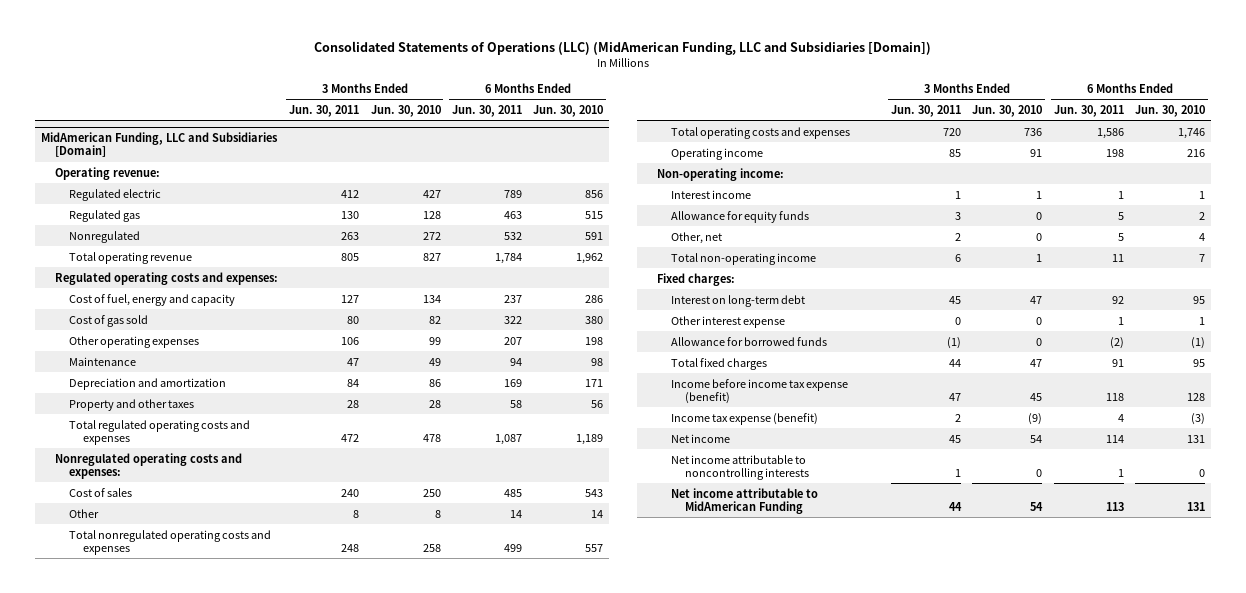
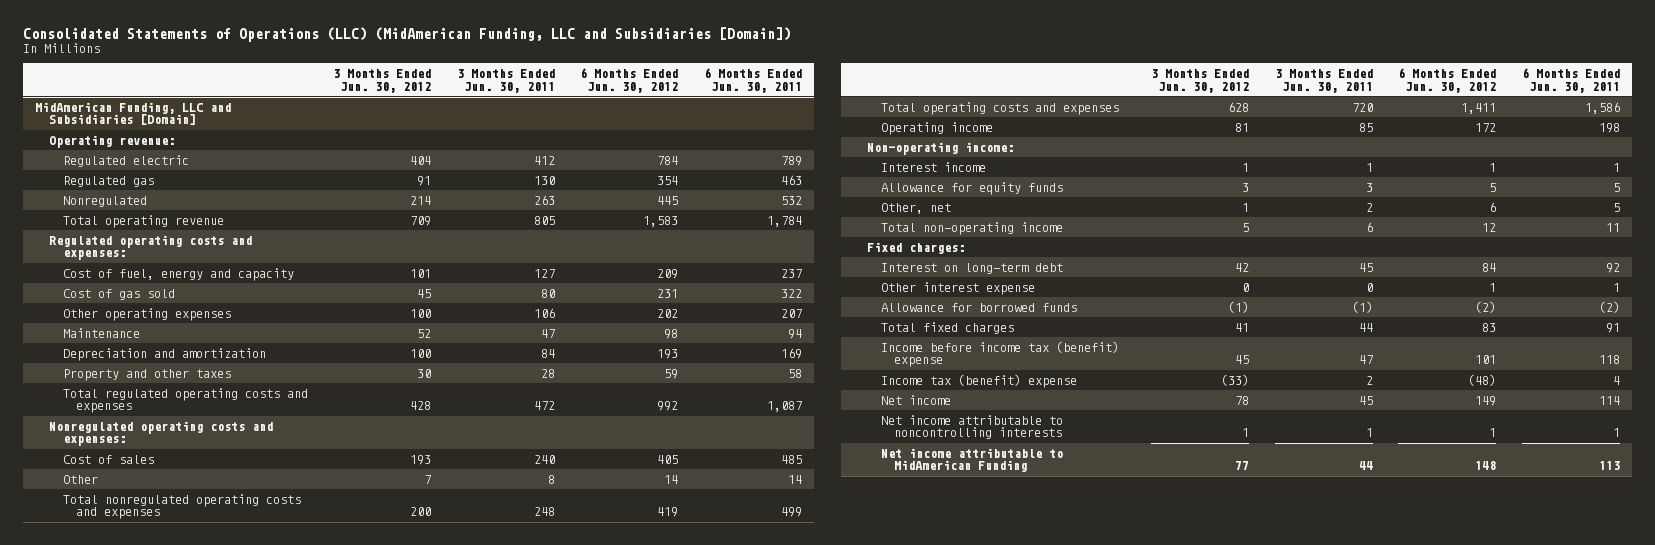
[370,104,441,117] Jun. 30, 2010 -> none
[533,104,604,117] Jun. 30, 2010 -> none
none -> [333,69,432,93] 3 Months Ended Jun. 30, 2012
none -> [580,68,679,93] 6 Months Ended Jun. 30, 2012
[670,378,848,404] Income before income tax expense (benefit) -> [880,340,1119,368] Income before income tax (benefit) expense
[670,412,818,425] Income tax expense (benefit) -> [880,373,1077,388] Income tax (benefit) expense

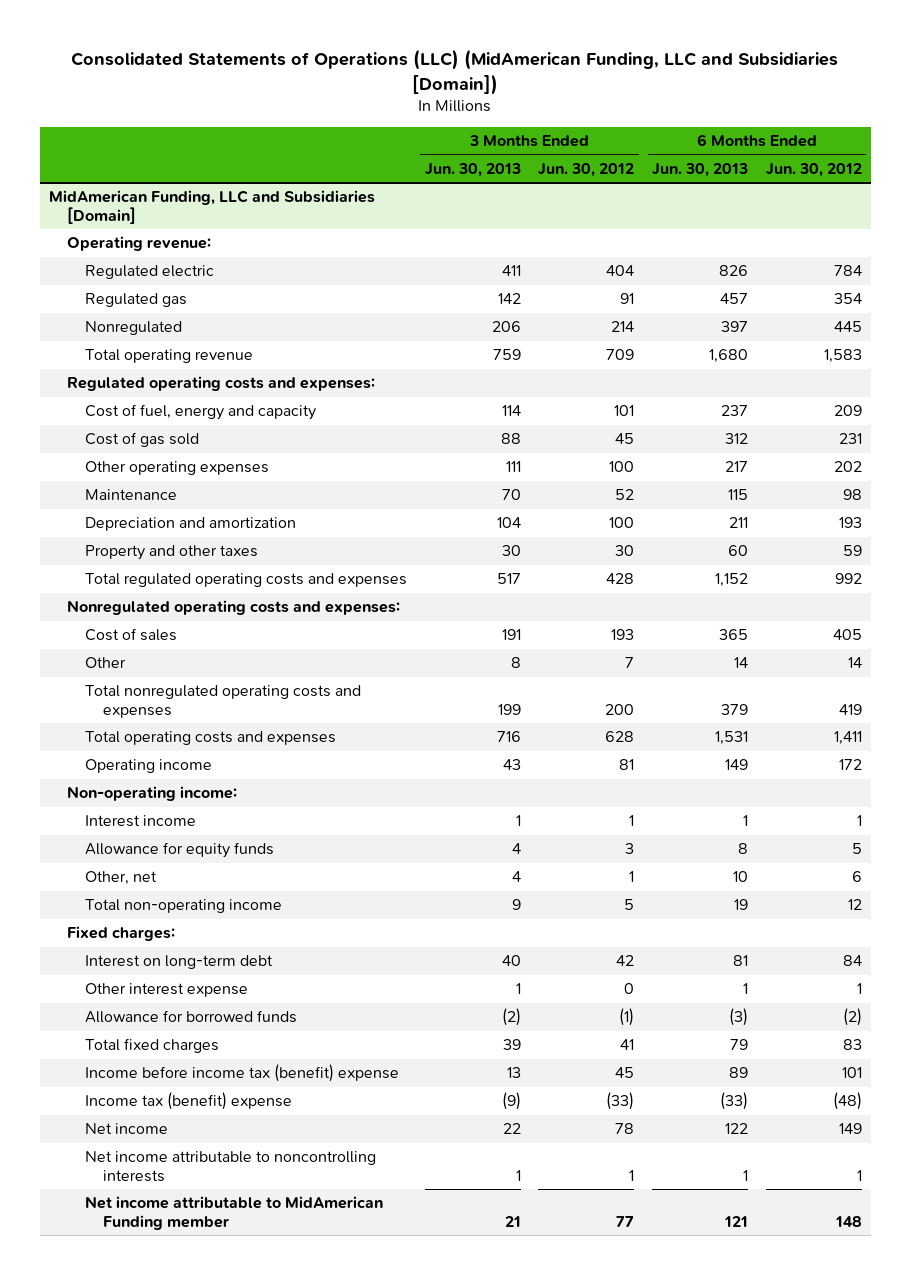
[456,69,555,93] 3 Months Ended Jun. 30, 2011 -> none
[703,68,802,93] 6 Months Ended Jun. 30, 2011 -> none
none -> [424,162,521,177] Jun. 30, 2013
none -> [652,162,749,177] Jun. 30, 2013
[880,447,1063,473] Net income attributable to MidAmerican Funding -> [85,1196,384,1230] Net income attributable to MidAmerican Funding member

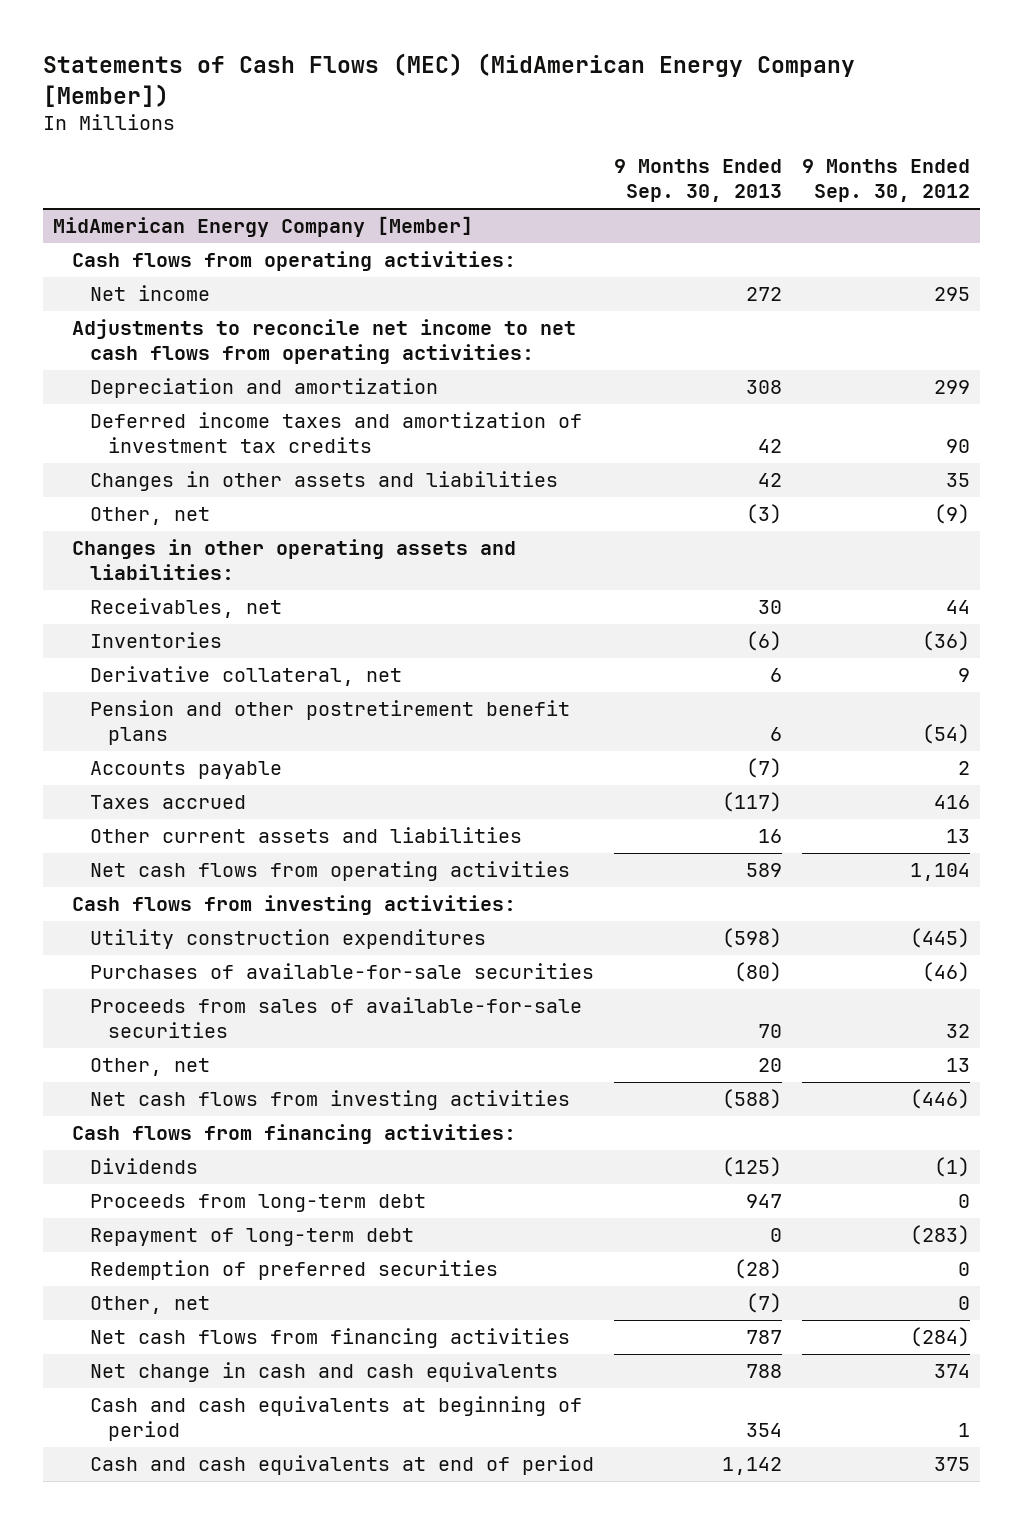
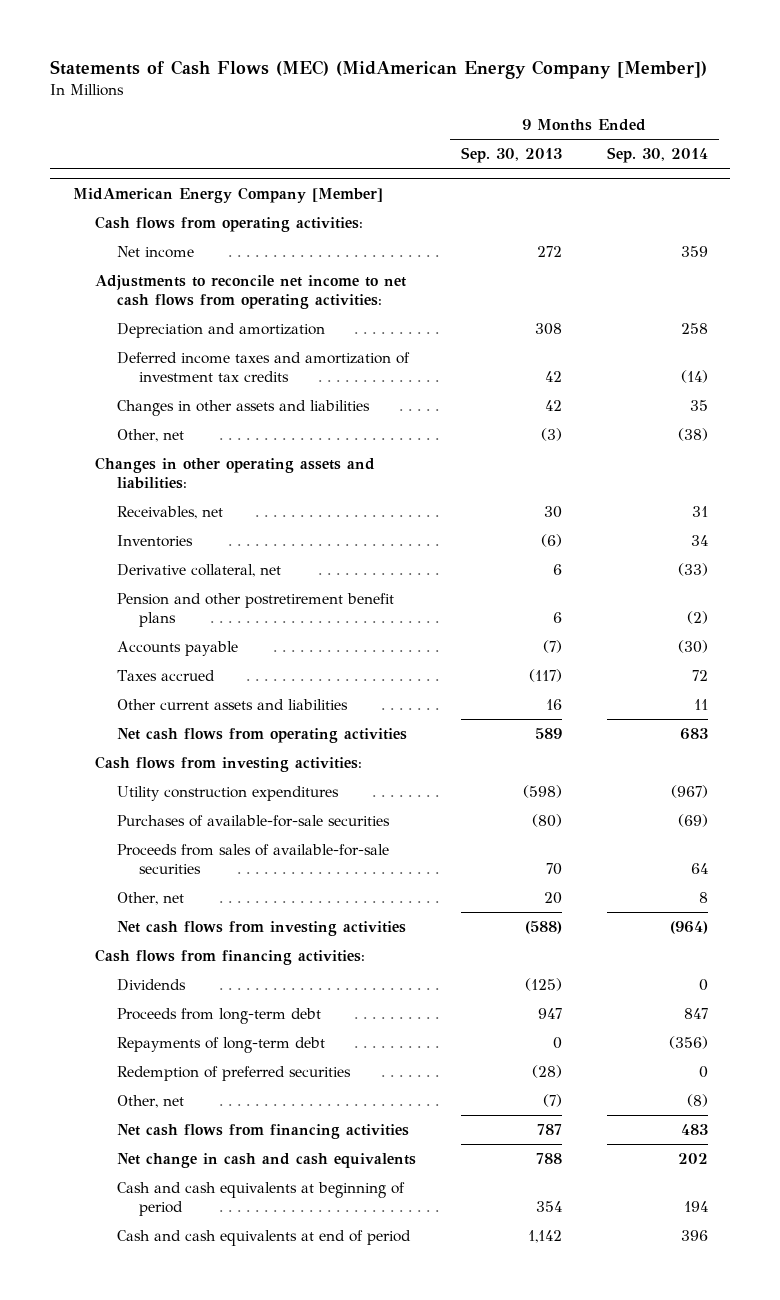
[801,159,970,203] 9 Months Ended Sep. 30, 2012 -> none
none -> [606,147,708,164] Sep. 30, 2014
[89,1228,414,1247] Repayment of long-term debt -> [117,1036,326,1053] Repayments of long-term debt

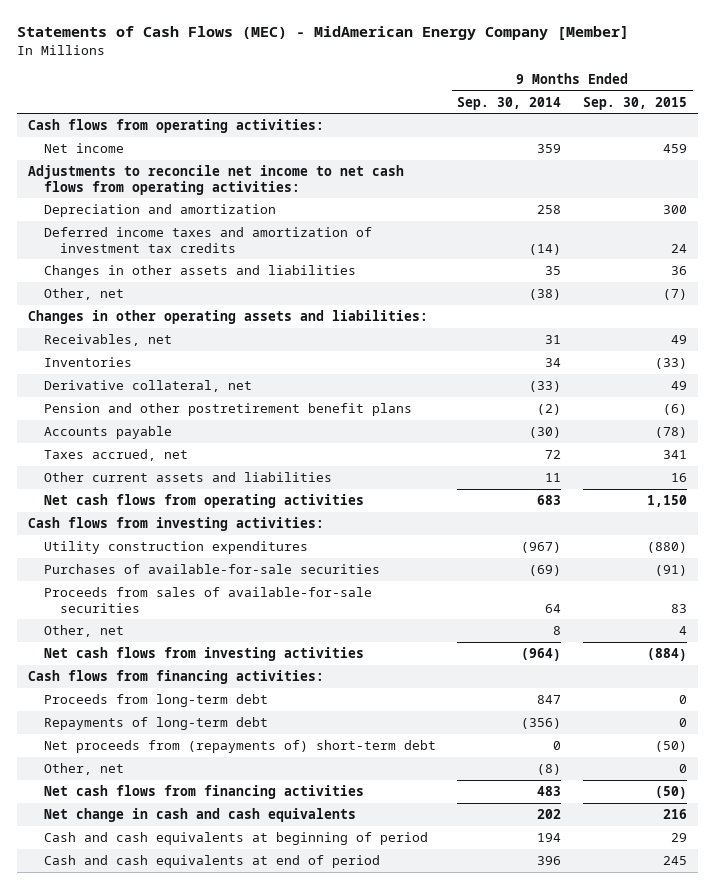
[50,60,708,80] Statements of Cash Flows (MEC) (MidAmerican Energy Company [Member]) -> [16,26,629,41] Statements of Cash Flows (MEC) - MidAmerican Energy Company [Member]
[460,147,562,164] Sep. 30, 2013 -> none
none -> [583,96,688,110] Sep. 30, 2015
[72,186,383,203] MidAmerican Energy Company [Member] -> none
[117,669,216,681] Taxes accrued -> [43,449,188,462] Taxes accrued, net
[117,978,187,991] Dividends -> none
[117,1065,352,1081] Redemption of preferred securities -> none
none -> [43,740,436,754] Net proceeds from (repayments of) short-term debt

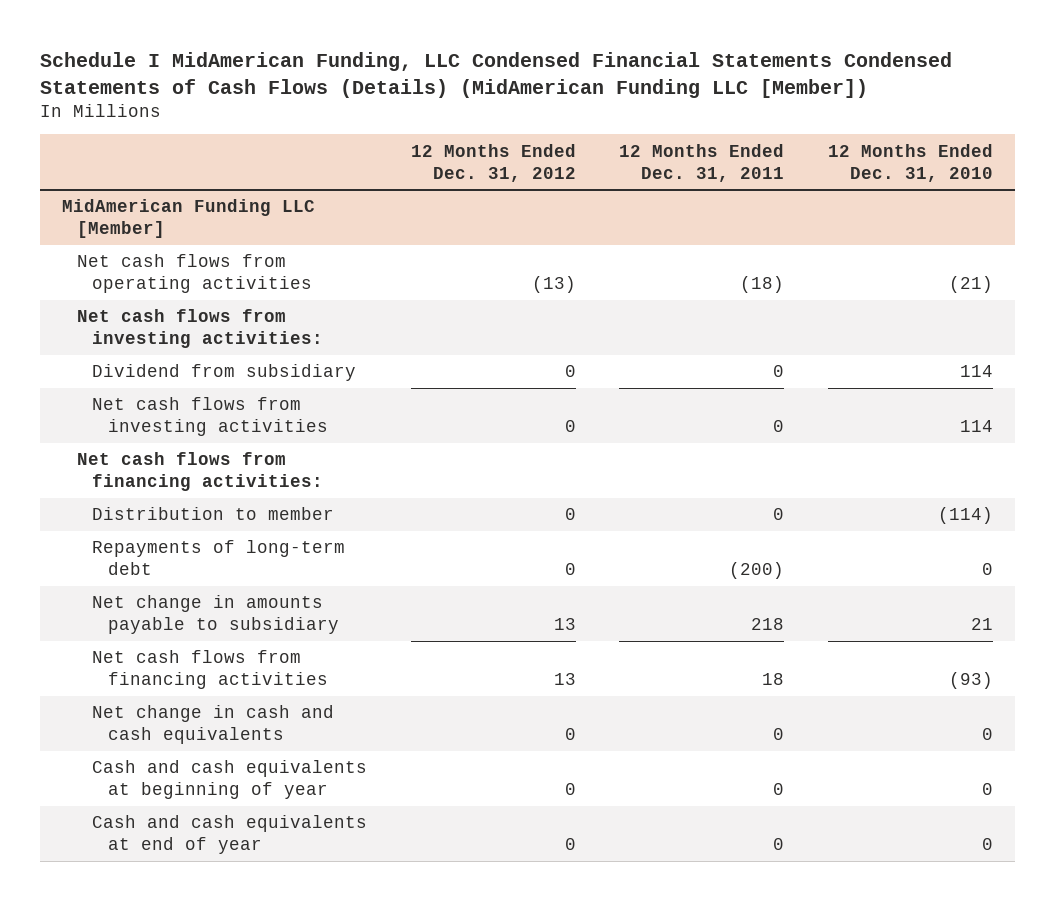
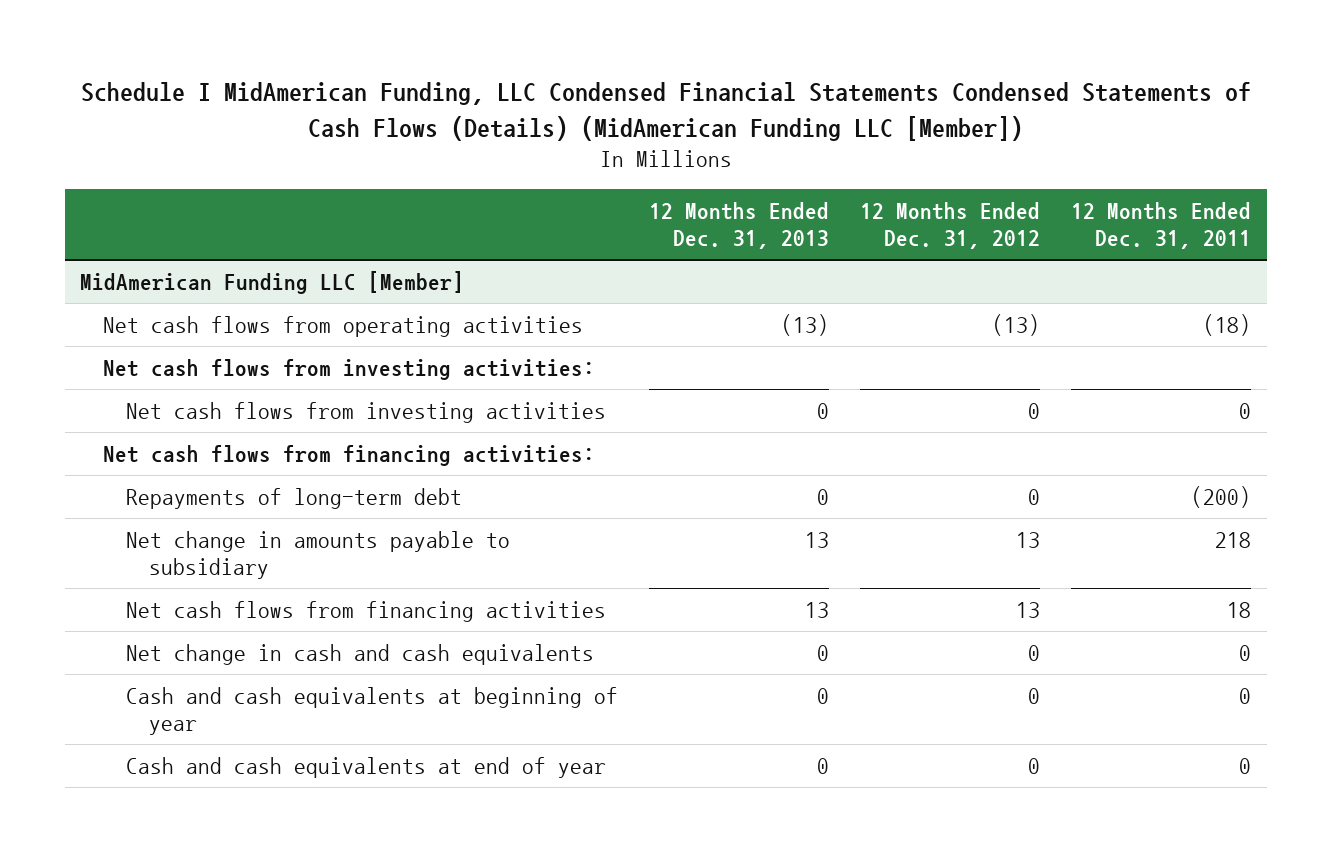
[827,143,993,182] 12 Months Ended Dec. 31, 2010 -> none
none -> [649,202,830,249] 12 Months Ended Dec. 31, 2013
[92,364,357,382] Dividend from subsidiary -> none
[92,507,335,521] Distribution to member -> none

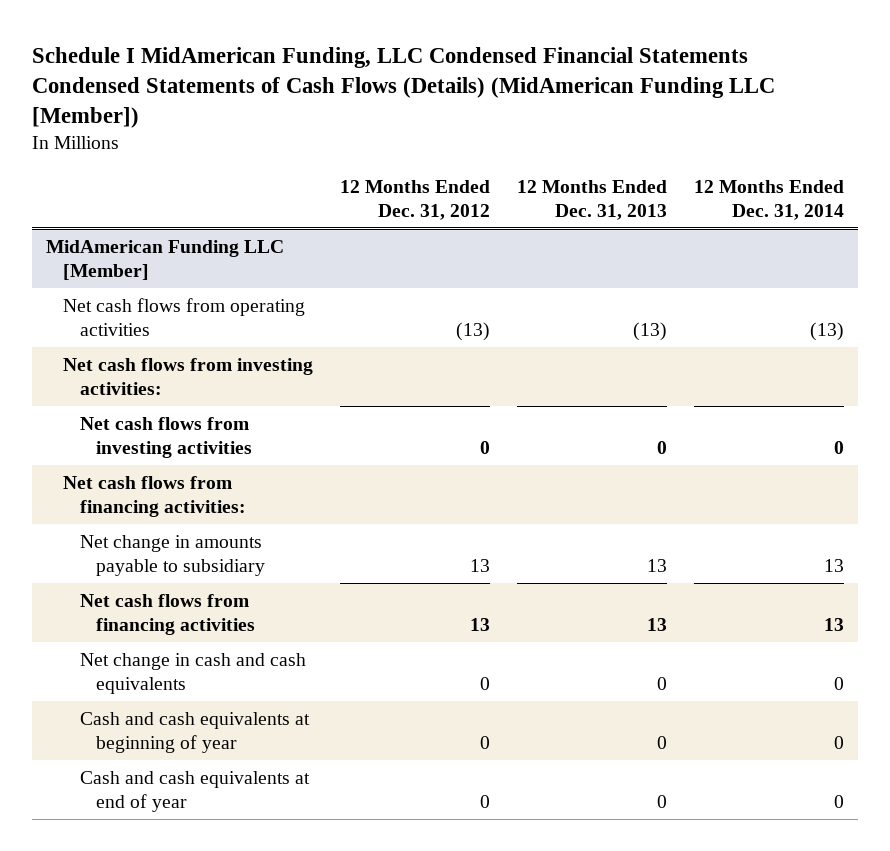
[1071,202,1252,249] 12 Months Ended Dec. 31, 2011 -> none
none -> [694,179,845,220] 12 Months Ended Dec. 31, 2014
[126,487,463,509] Repayments of long-term debt -> none

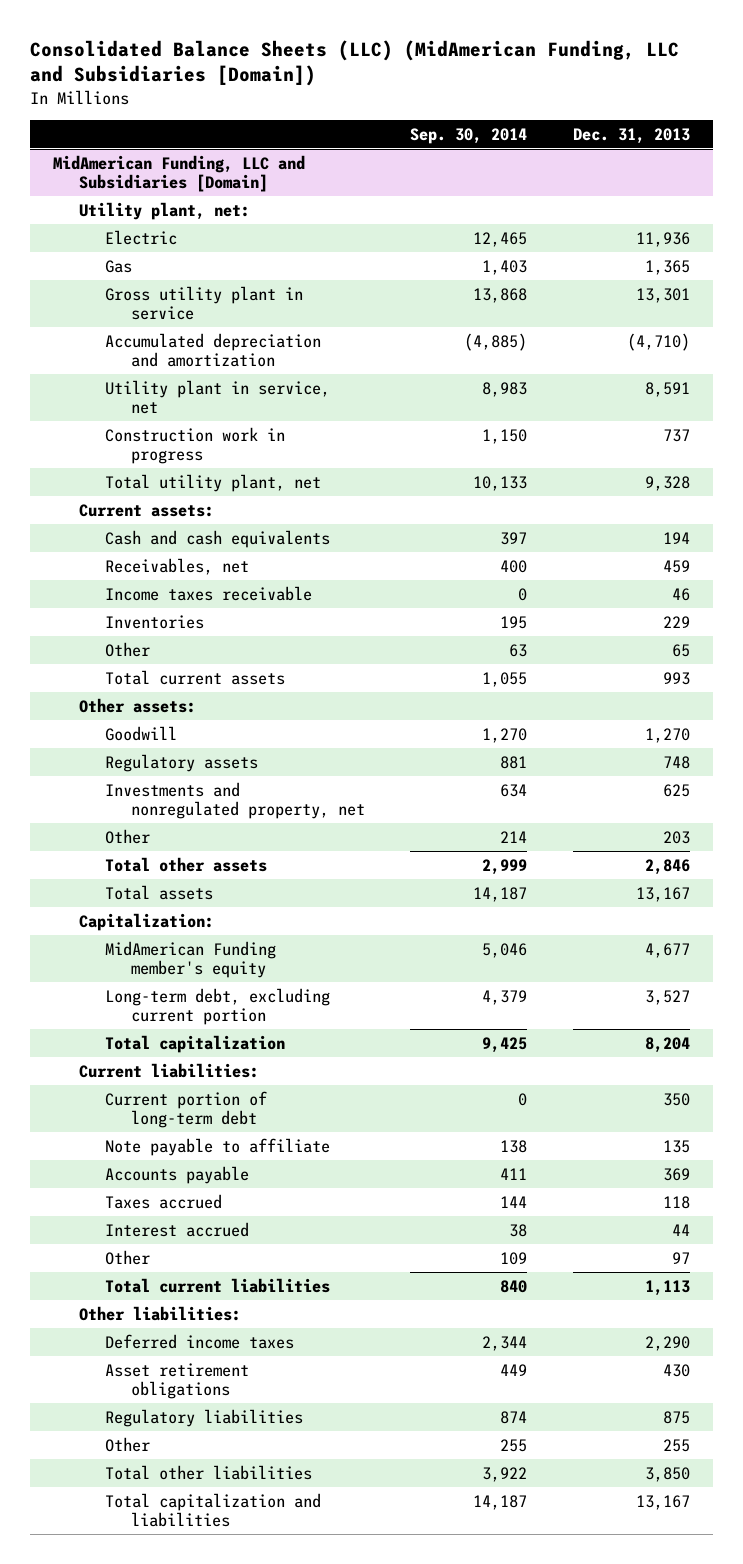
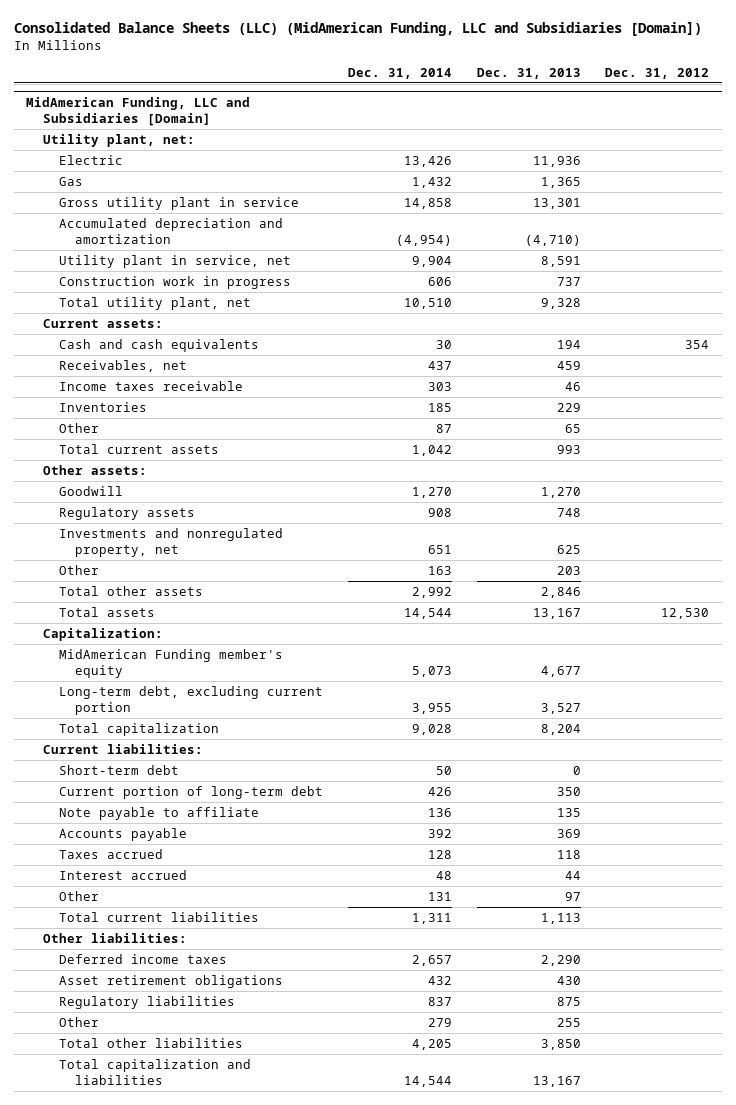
[410,127,528,144] Sep. 30, 2014 -> none
none -> [347,67,452,79] Dec. 31, 2014
none -> [605,67,710,79] Dec. 31, 2012
none -> [58,764,179,775] Short-term debt

